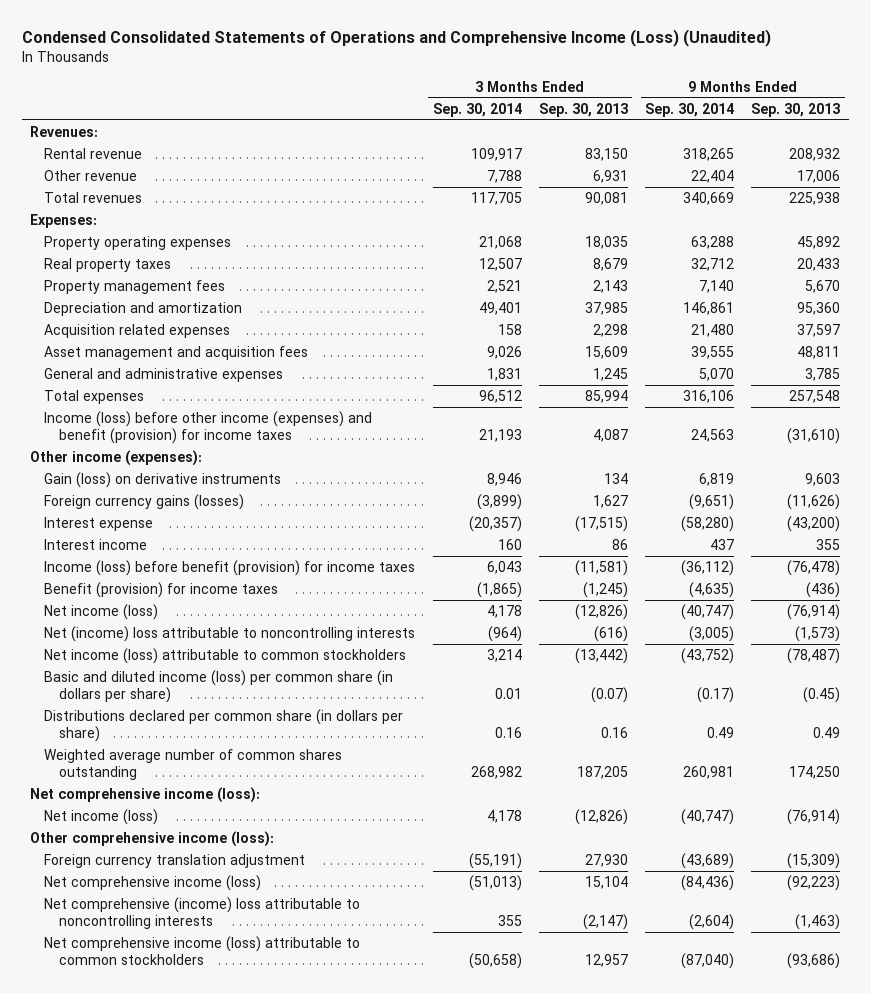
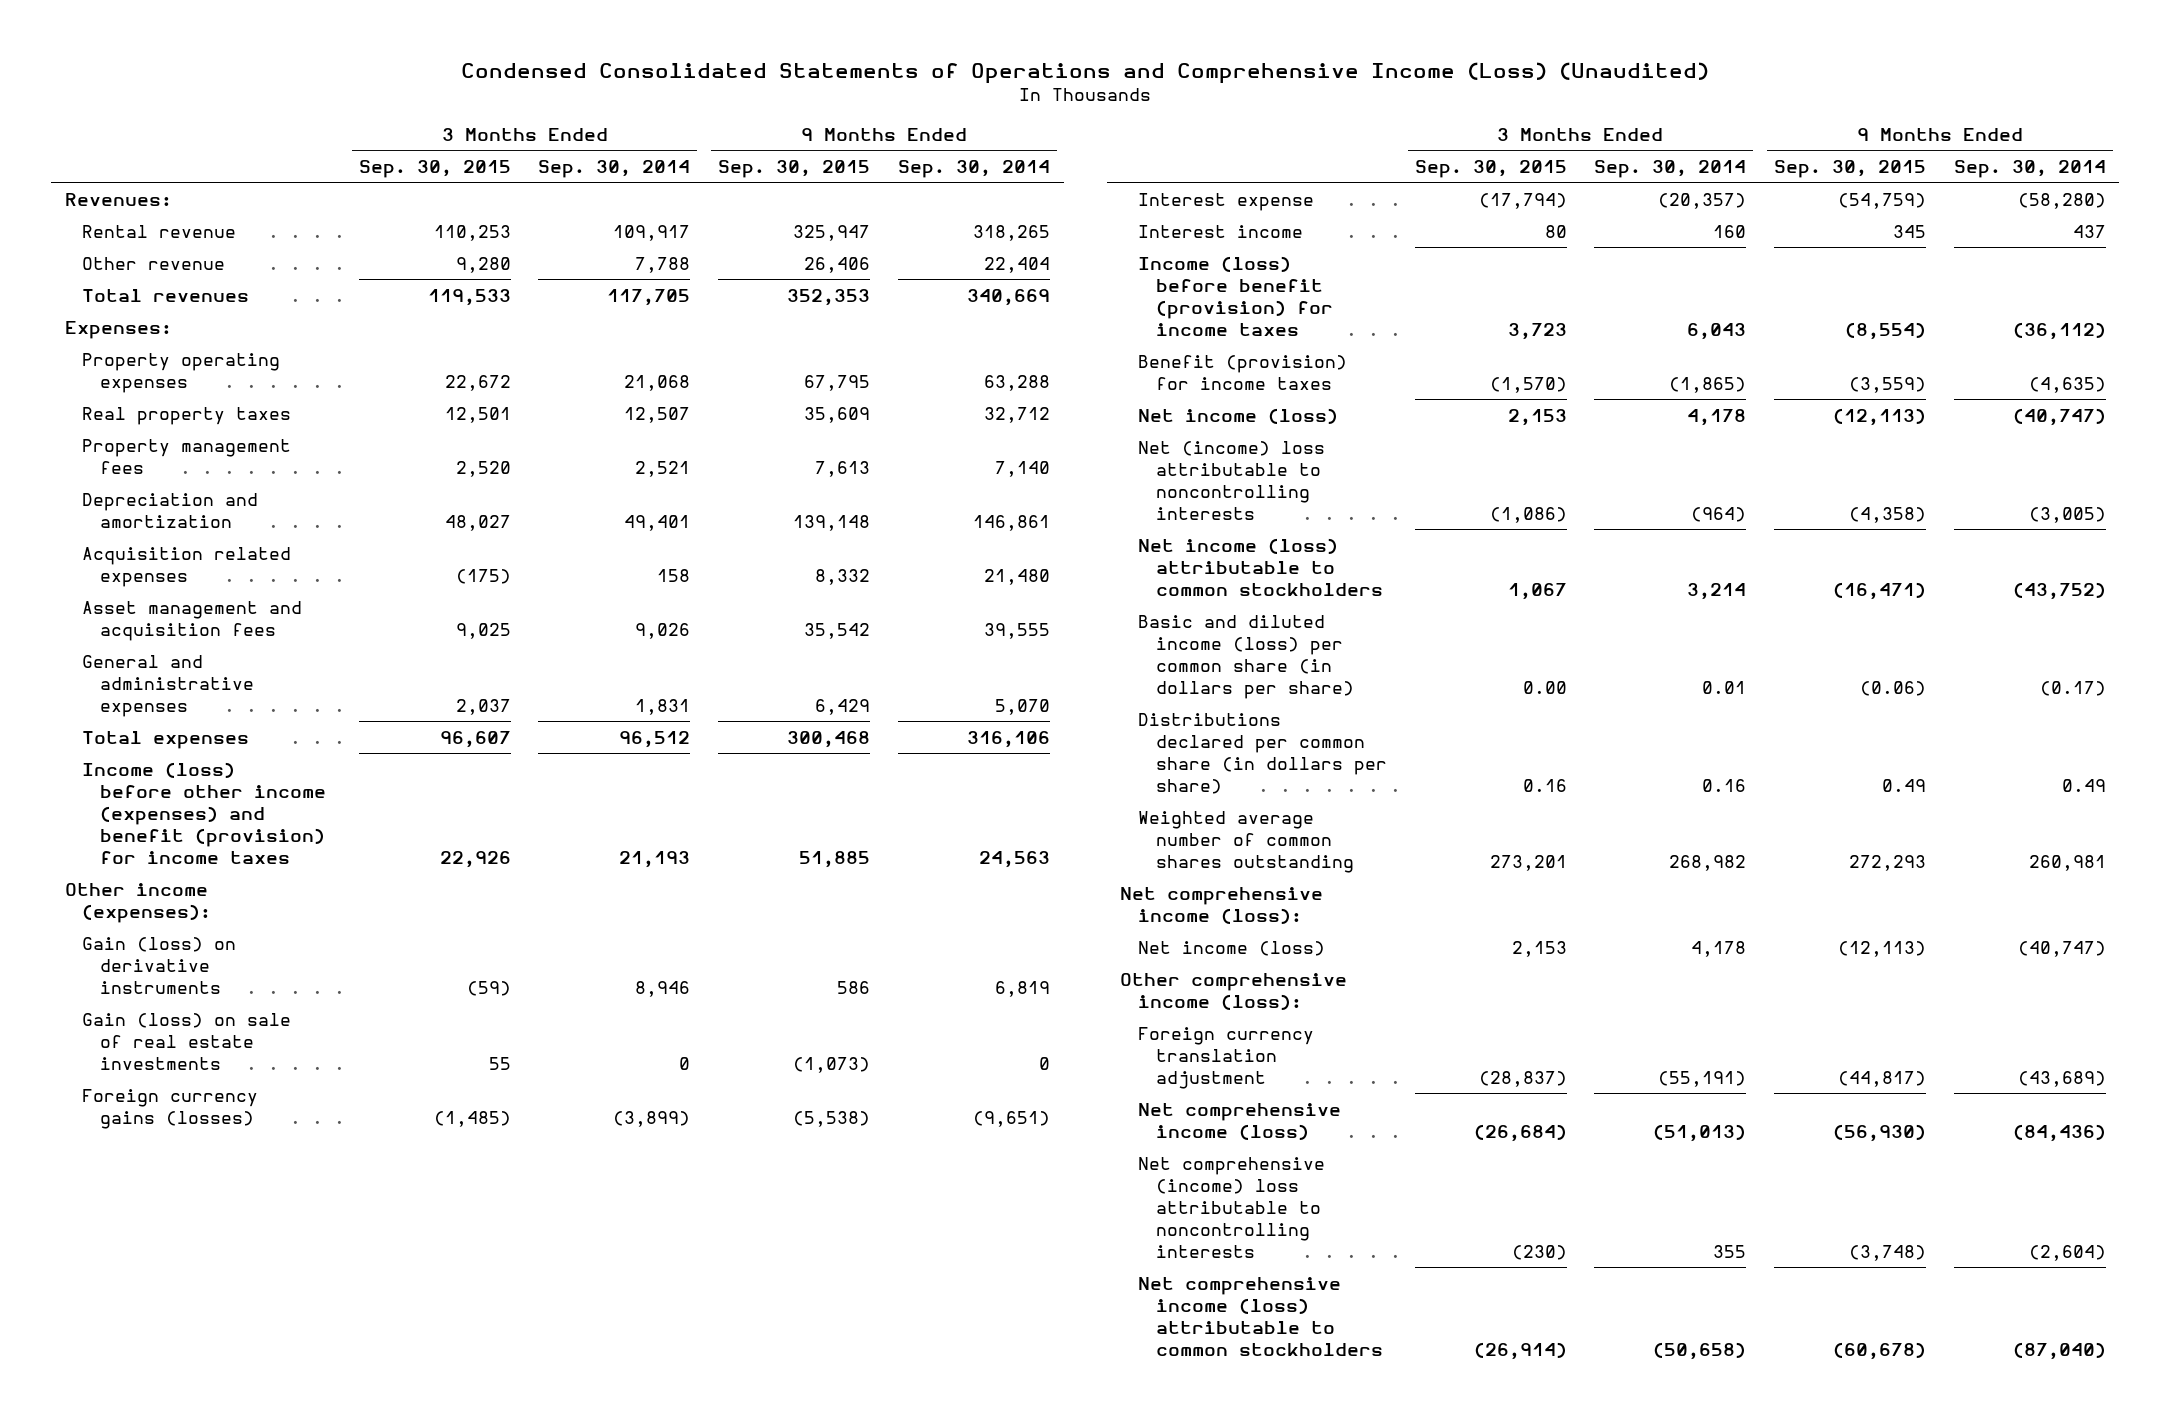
[538,102,628,117] Sep. 30, 2013 -> none
[751,102,841,117] Sep. 30, 2013 -> none
none -> [358,159,511,178] Sep. 30, 2015
none -> [718,159,871,178] Sep. 30, 2015
none -> [82,1012,292,1070] Gain (loss) on sale of real estate investments

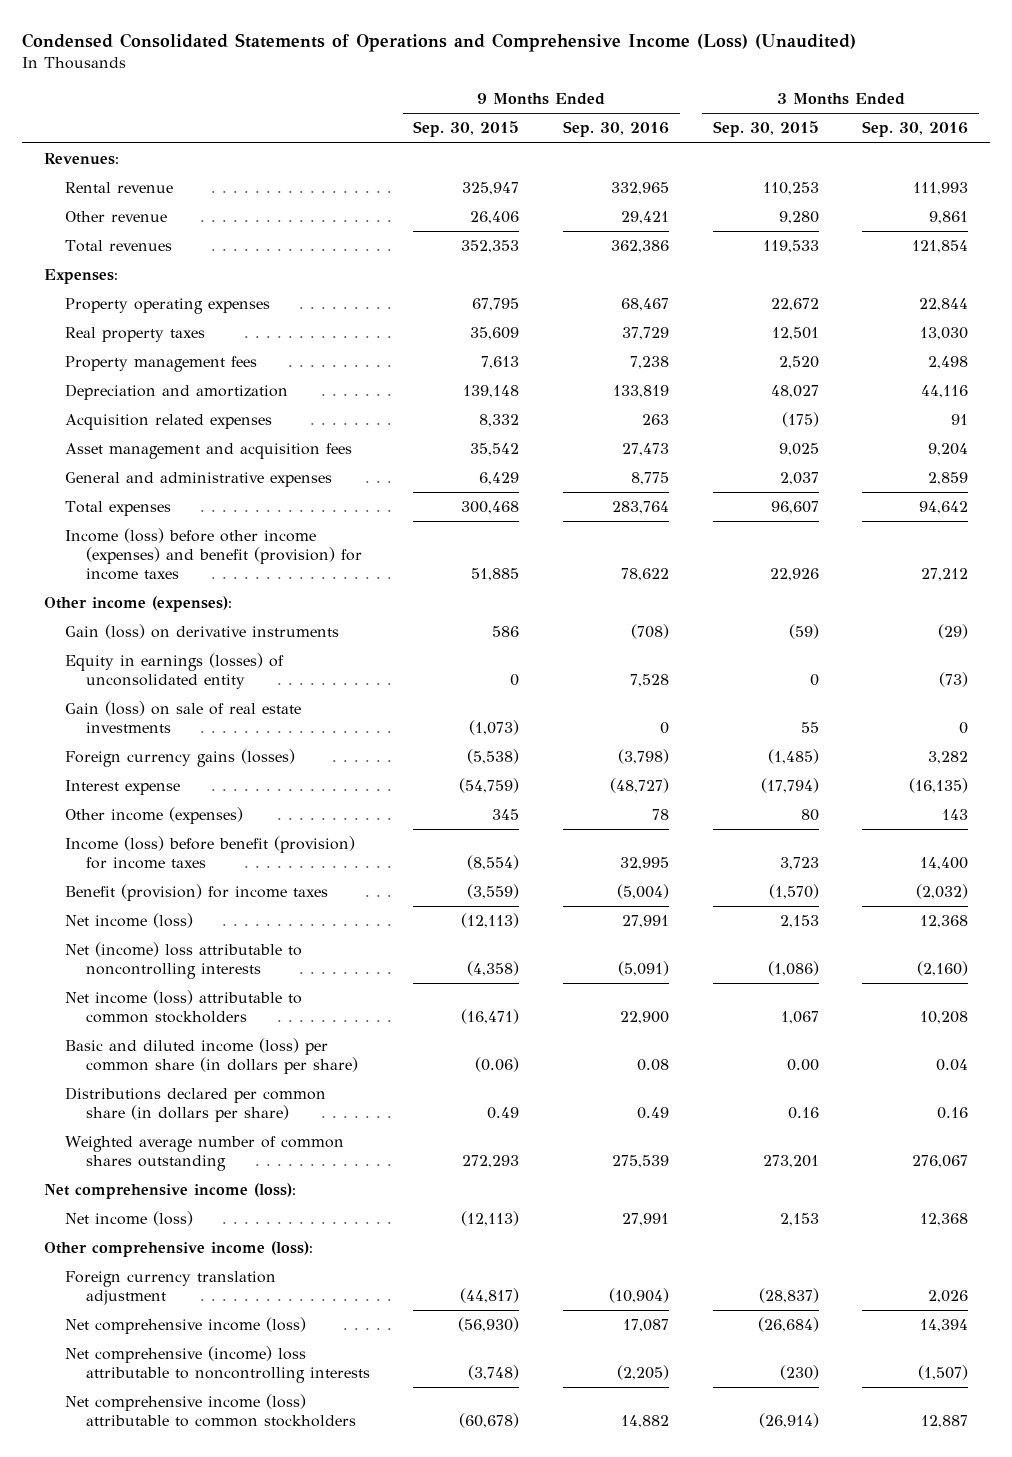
[538,159,691,178] Sep. 30, 2014 -> none
[897,159,1050,178] Sep. 30, 2014 -> none
none -> [563,121,670,138] Sep. 30, 2016
none -> [862,121,969,138] Sep. 30, 2016
none -> [64,653,284,690] Equity in earnings (losses) of unconsolidated entity
[1138,224,1304,238] Interest income -> [64,807,243,825] Other income (expenses)

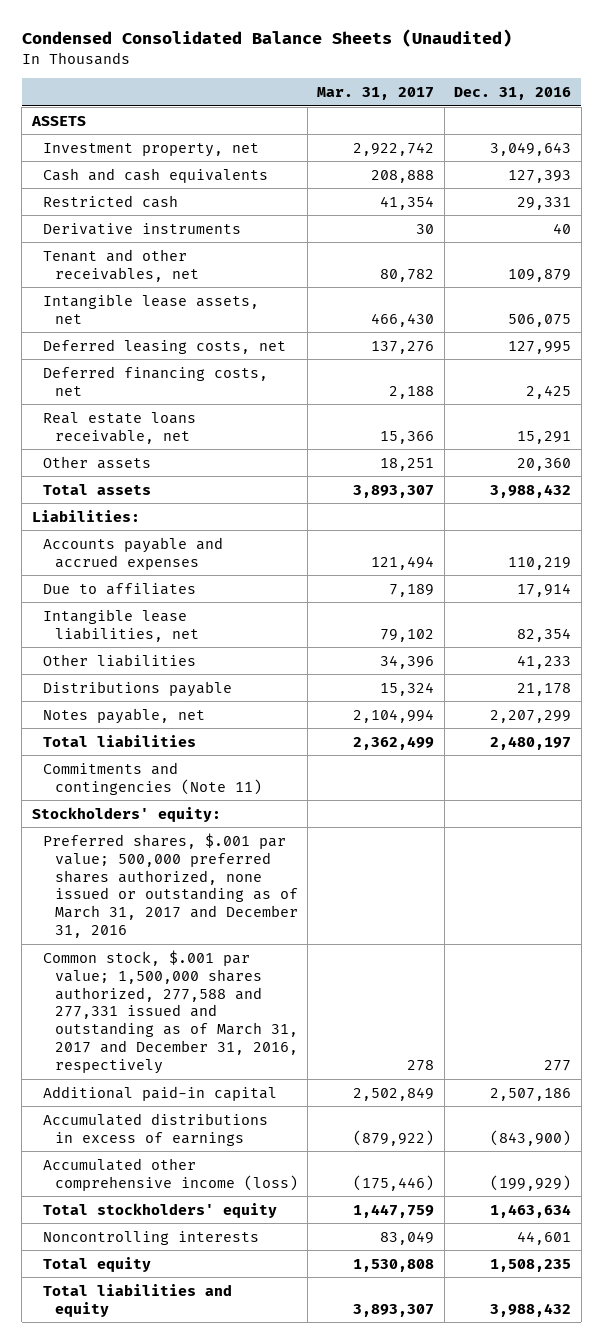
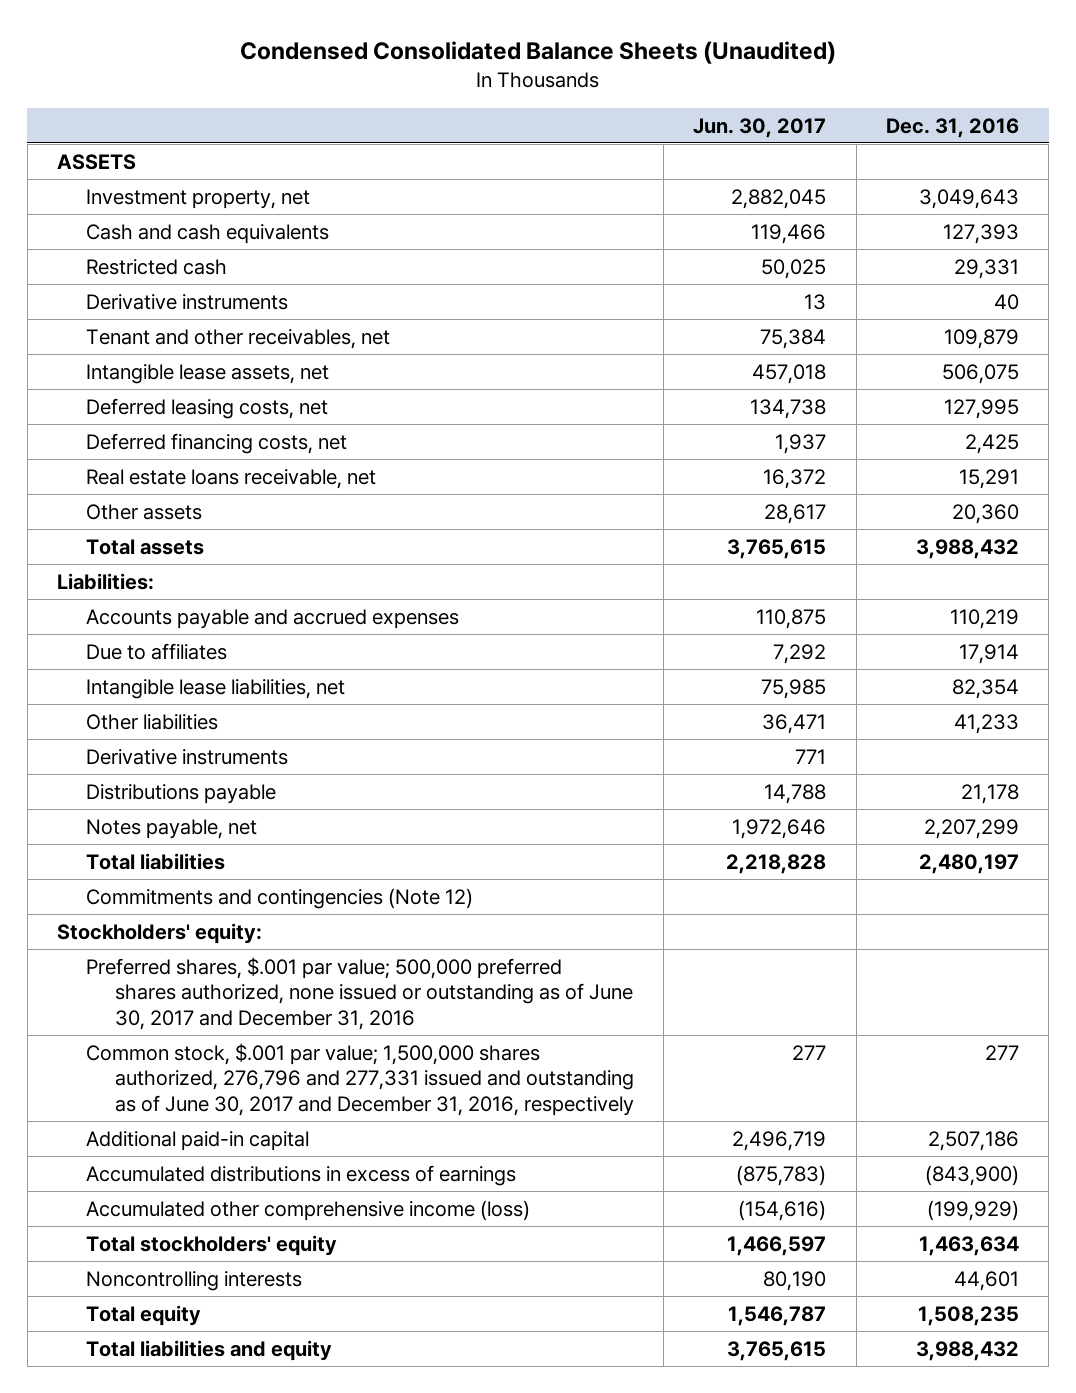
[317,87,435,101] Mar. 31, 2017 -> none
none -> [693,117,827,138] Jun. 30, 2017
none -> [86,748,289,765] Derivative instruments
[43,761,262,795] Commitments and contingencies (Note 11) -> [86,887,474,909] Commitments and contingencies (Note 12)
[43,832,298,939] Preferred shares, $.001 par value; 500,000 preferred shares authorized, none issued or outstanding as of March 31, 2017 and December 31, 2016 -> [86,956,633,1030] Preferred shares, $.001 par value; 500,000 preferred shares authorized, none issued or outstanding as of June 30, 2017 and December 31, 2016
[43,949,298,1075] Common stock, $.001 par value; 1,500,000 shares authorized, 277,588 and 277,331 issued and outstanding as of March 31, 2017 and December 31, 2016, respectively -> [86,1042,634,1116] Common stock, $.001 par value; 1,500,000 shares authorized, 276,796 and 277,331 issued and outstanding as of June 30, 2017 and December 31, 2016, respectively

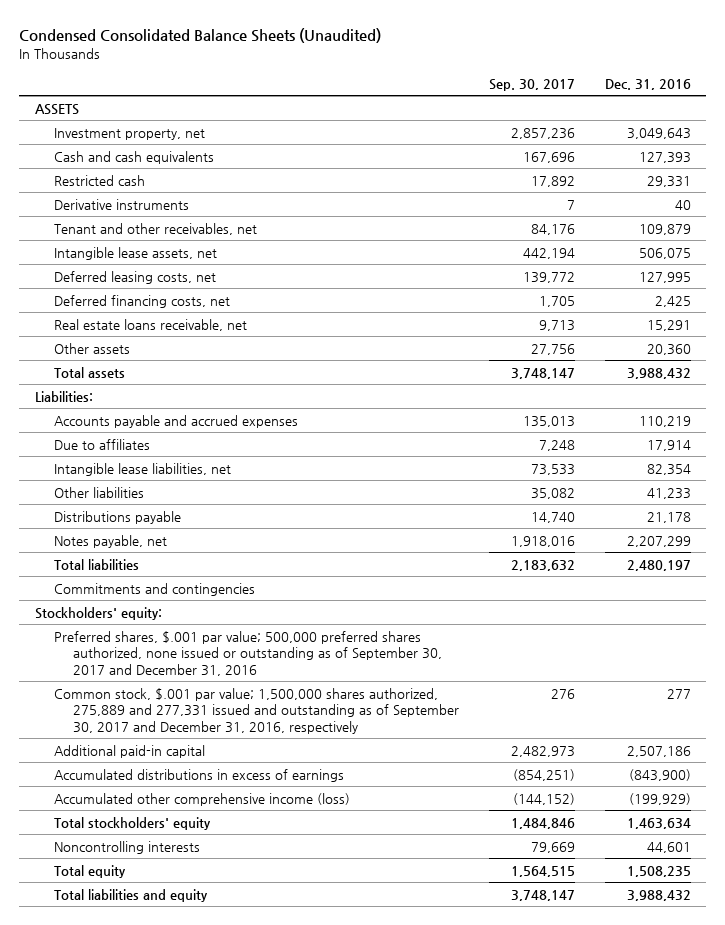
[693,117,827,138] Jun. 30, 2017 -> none
none -> [488,78,575,91] Sep. 30, 2017
[86,748,289,765] Derivative instruments -> none
[86,887,474,909] Commitments and contingencies (Note 12) -> [53,582,255,596] Commitments and contingencies
[86,956,633,1030] Preferred shares, $.001 par value; 500,000 preferred shares authorized, none issued or outstanding as of June 30, 2017 and December 31, 2016 -> [53,630,442,676] Preferred shares, $.001 par value; 500,000 preferred shares authorized, none issued or outstanding as of September 30, 2017 and December 31, 2016
[86,1042,634,1116] Common stock, $.001 par value; 1,500,000 shares authorized, 276,796 and 277,331 issued and outstanding as of June 30, 2017 and December 31, 2016, respectively -> [53,687,459,734] Common stock, $.001 par value; 1,500,000 shares authorized, 275,889 and 277,331 issued and outstanding as of September 30, 2017 and December 31, 2016, respectively

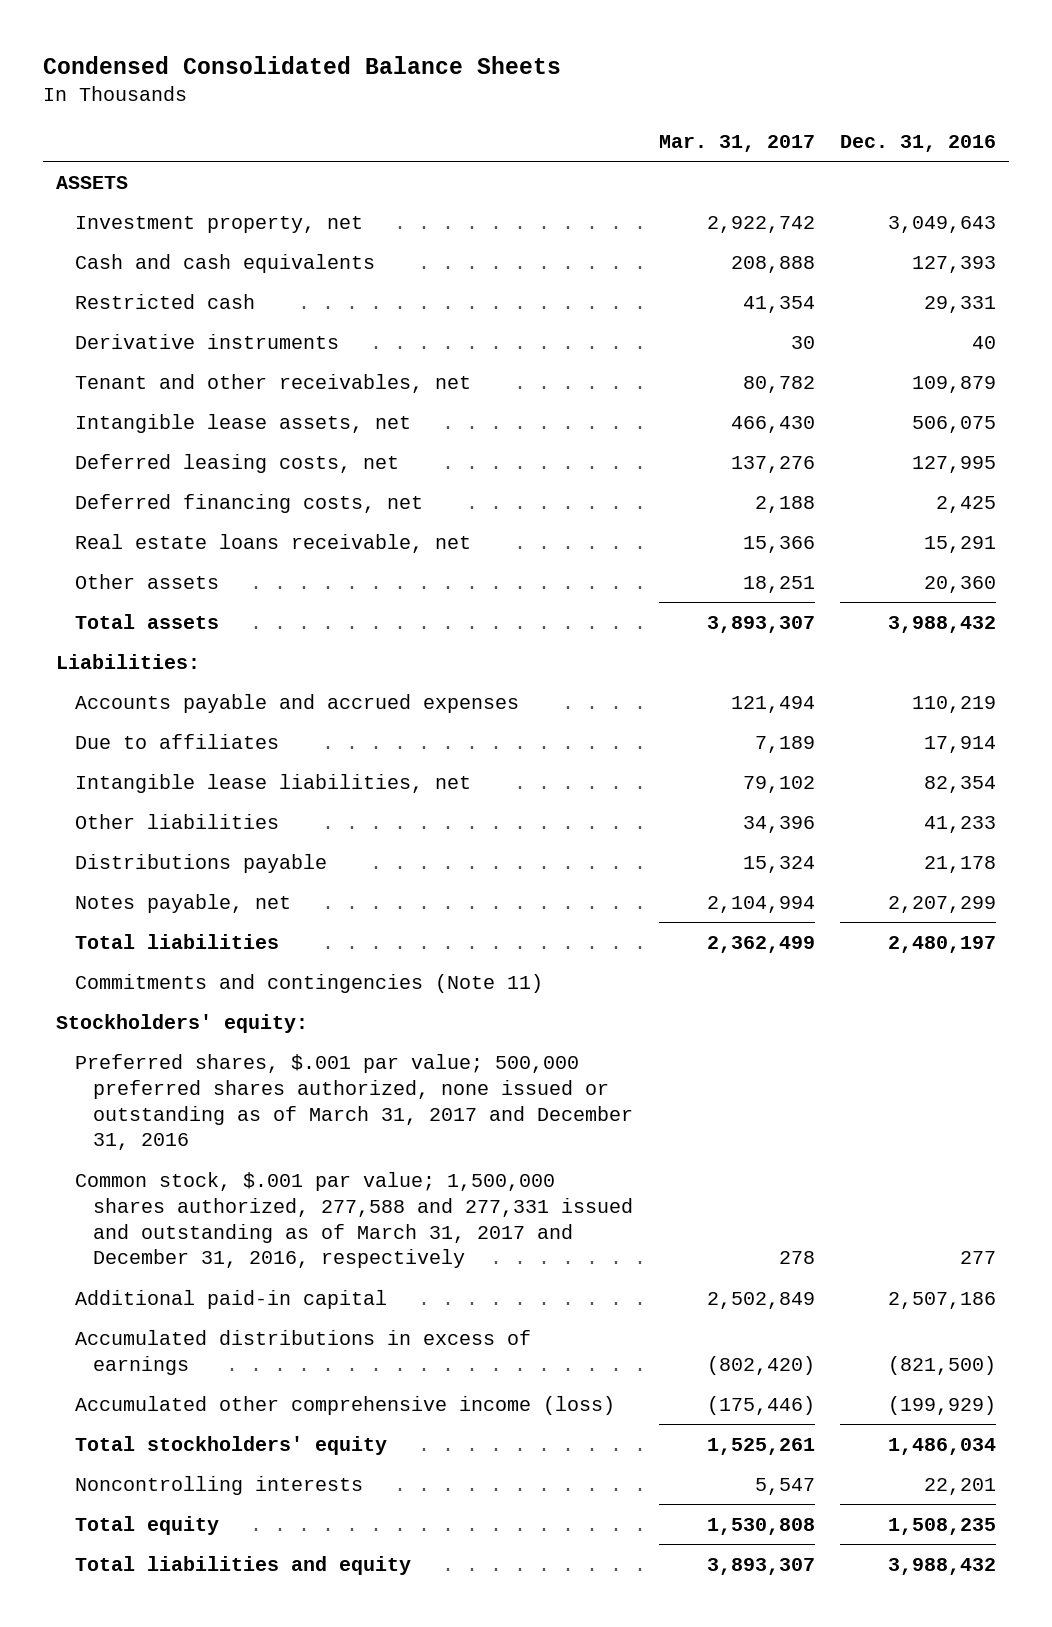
[19,27,382,43] Condensed Consolidated Balance Sheets (Unaudited) -> [42,56,561,75] Condensed Consolidated Balance Sheets
[488,78,575,91] Sep. 30, 2017 -> none
none -> [658,134,815,152] Mar. 31, 2017
[53,582,255,596] Commitments and contingencies -> [74,973,543,993] Commitments and contingencies (Note 11)
[53,630,442,676] Preferred shares, $.001 par value; 500,000 preferred shares authorized, none issued or outstanding as of September 30, 2017 and December 31, 2016 -> [74,1053,634,1151] Preferred shares, $.001 par value; 500,000 preferred shares authorized, none issued or outstanding as of March 31, 2017 and December 31, 2016
[53,687,459,734] Common stock, $.001 par value; 1,500,000 shares authorized, 275,889 and 277,331 issued and outstanding as of September 30, 2017 and December 31, 2016, respectively -> [74,1171,634,1269] Common stock, $.001 par value; 1,500,000 shares authorized, 277,588 and 277,331 issued and outstanding as of March 31, 2017 and December 31, 2016, respectively
[628,768,691,781] (843,900) -> [888,1355,997,1375] (821,500)
[626,817,691,829] 1,463,634 -> [888,1437,997,1455] 1,486,034
[646,841,691,853] 44,601 -> [924,1477,997,1495] 22,201

